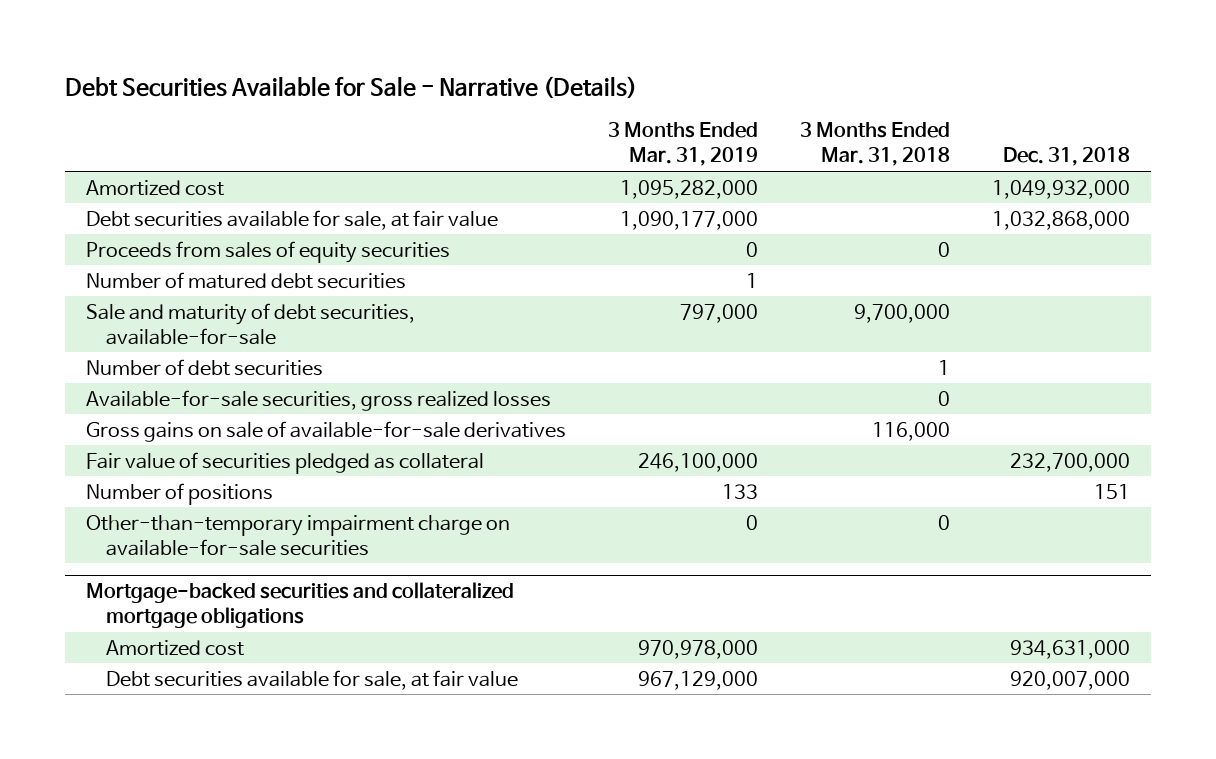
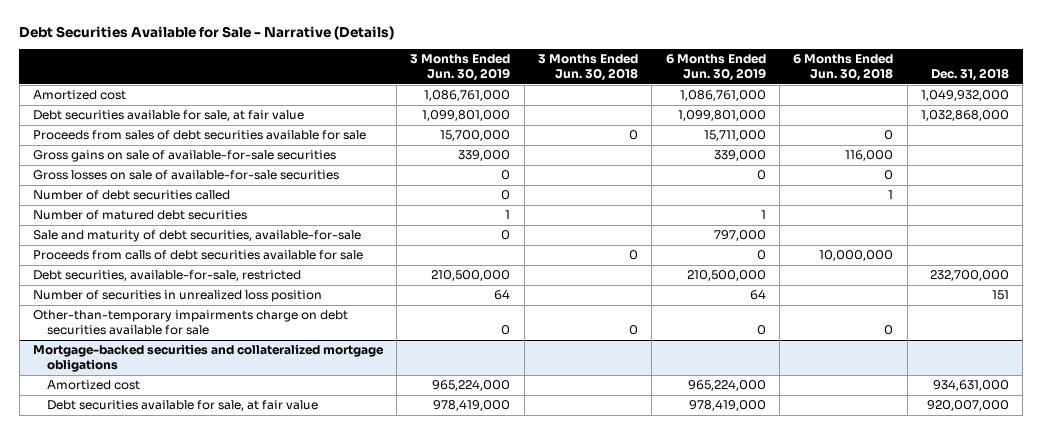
[607,122,758,167] 3 Months Ended Mar. 31, 2019 -> none
[799,122,950,167] 3 Months Ended Mar. 31, 2018 -> none
none -> [410,54,511,82] 3 Months Ended Jun. 30, 2019
none -> [538,54,639,82] 3 Months Ended Jun. 30, 2018
none -> [665,54,766,82] 6 Months Ended Jun. 30, 2019
none -> [793,54,894,82] 6 Months Ended Jun. 30, 2018
[85,240,450,263] Proceeds from sales of equity securities -> [32,130,366,141] Proceeds from sales of debt securities available for sale
none -> [32,150,336,163] Gross gains on sale of available-for-sale securities
none -> [32,170,339,181] Gross losses on sale of available-for-sale securities
none -> [32,190,230,201] Number of debt securities called
[85,358,323,376] Number of debt securities -> none
[85,389,551,411] Available-for-sale securities, gross realized losses -> none
[85,420,566,442] Gross gains on sale of available-for-sale derivatives -> none
none -> [32,250,363,261] Proceeds from calls of debt securities available for sale
[85,451,484,474] Fair value of securities pledged as collateral -> [32,270,301,282] Debt securities, available-for-sale, restricted
[85,482,273,505] Number of positions -> [32,290,322,303] Number of securities in unrealized loss position
[85,514,510,556] Other-than-temporary impairment charge on available-for-sale securities -> [32,310,348,336] Other-than-temporary impairments charge on debt securities available for sale

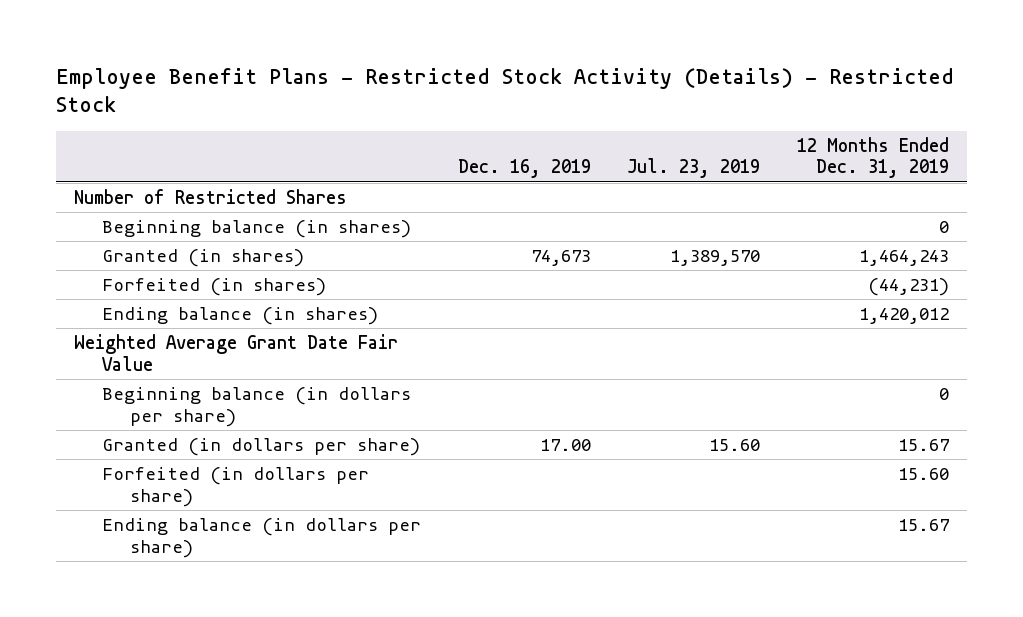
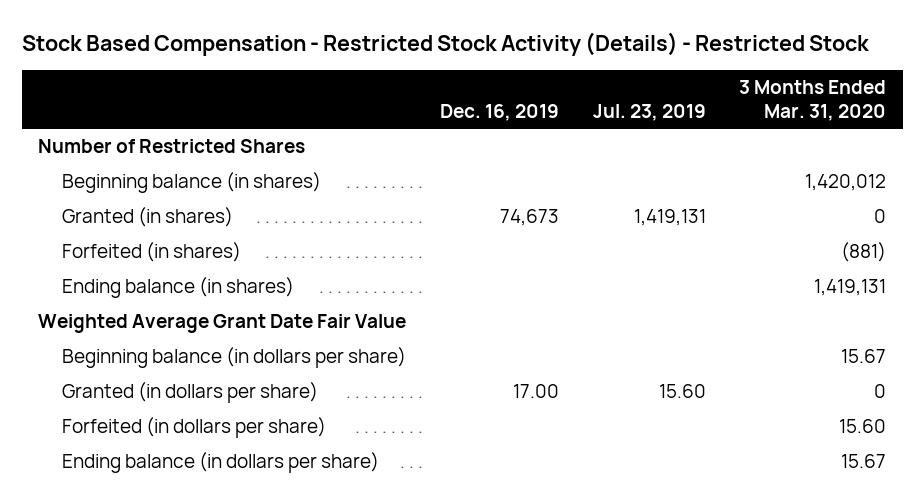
[55,68,954,113] Employee Benefit Plans - Restricted Stock Activity (Details) - Restricted Stock -> [21,31,869,56] Stock Based Compensation - Restricted Stock Activity (Details) - Restricted Stock
[796,136,949,179] 12 Months Ended Dec. 31, 2019 -> none
none -> [739,79,887,121] 3 Months Ended Mar. 31, 2020
[670,249,761,266] 1,389,570 -> [633,209,706,227] 1,419,131

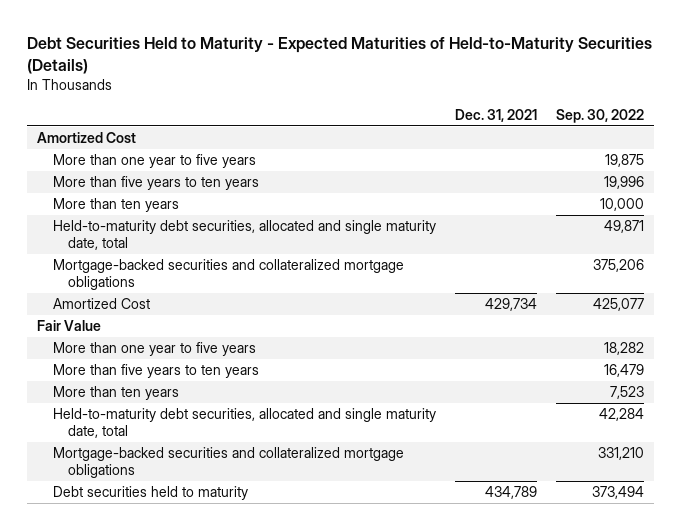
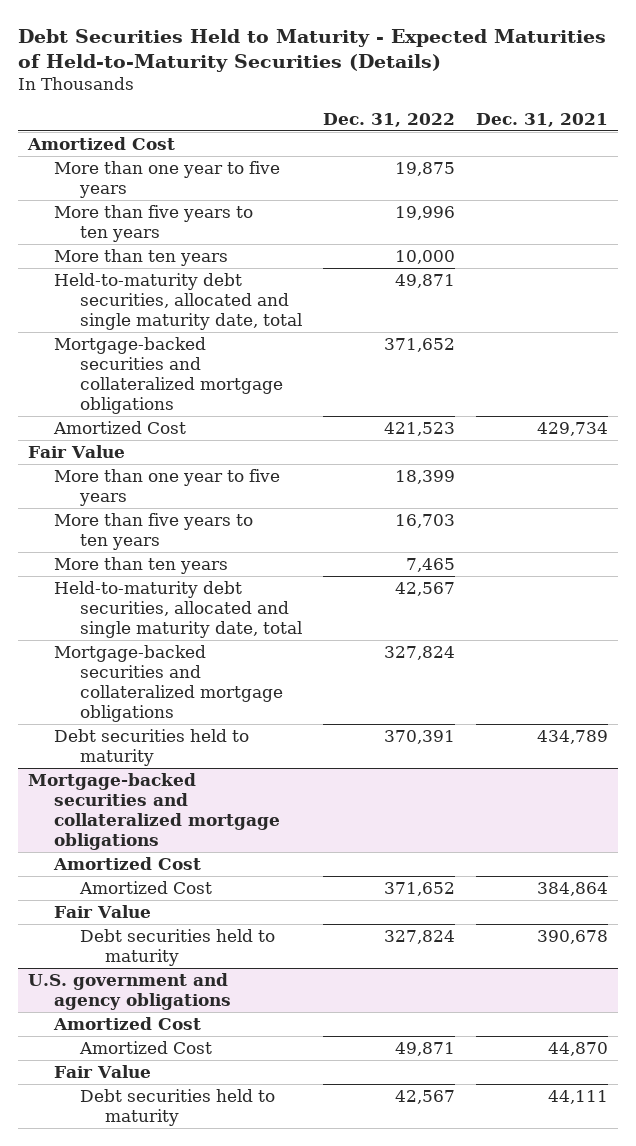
[555,109,644,124] Sep. 30, 2022 -> none
none -> [322,112,455,127] Dec. 31, 2022
none -> [28,773,280,851] Mortgage-backed securities and collateralized mortgage obligations
none -> [52,857,201,871] Amortized Cost
none -> [78,881,212,895] Amortized Cost
none -> [53,905,151,919] Fair Value
none -> [79,929,275,967] Debt securities held to maturity
none -> [28,973,231,1011] U.S. government and agency obligations
none -> [52,1017,201,1031] Amortized Cost
none -> [78,1041,212,1055] Amortized Cost
none -> [53,1065,151,1079] Fair Value
none -> [79,1089,275,1127] Debt securities held to maturity

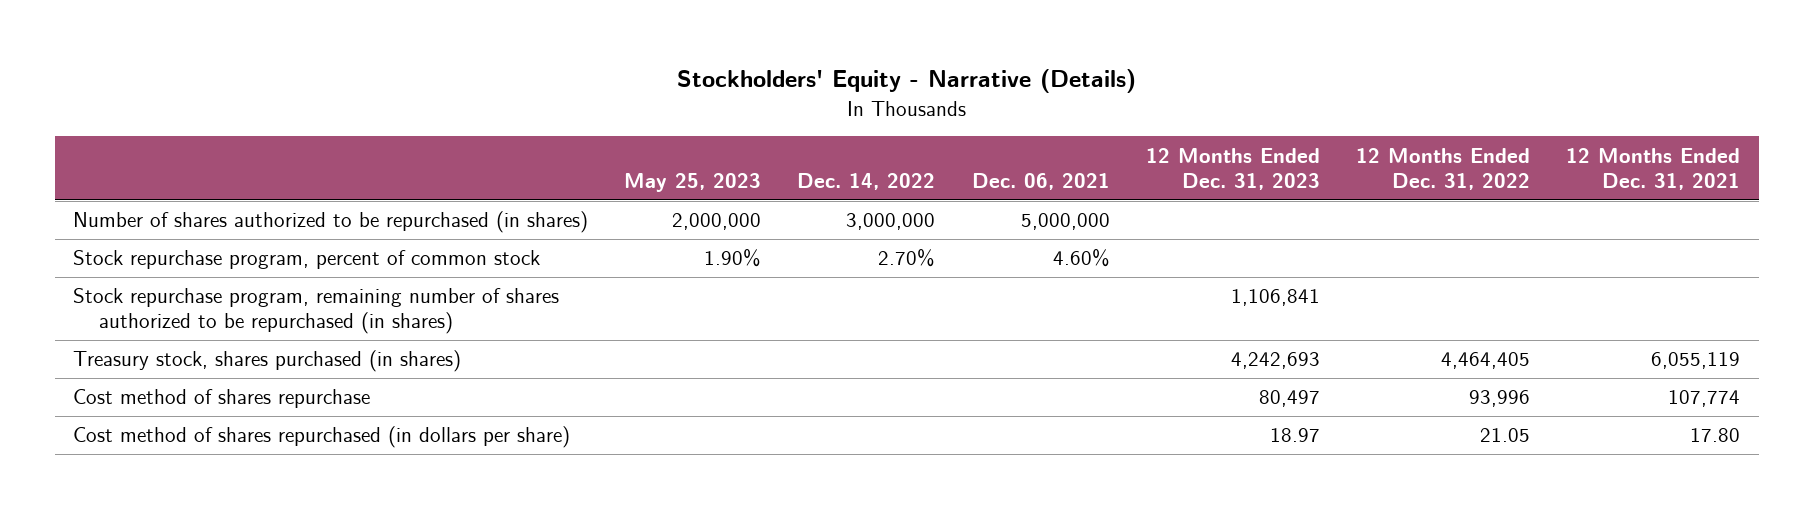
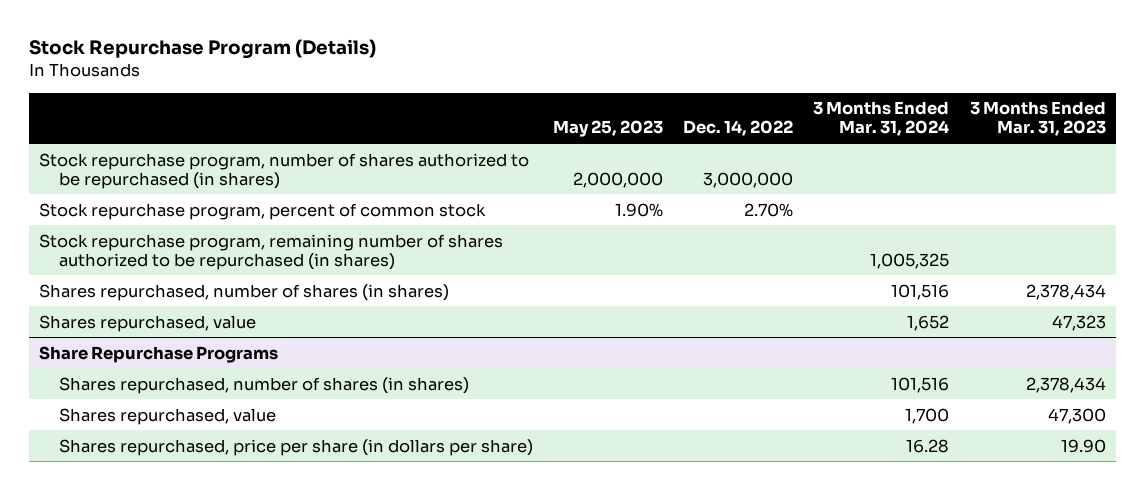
[676,69,1136,94] Stockholders' Equity - Narrative (Details) -> [29,39,377,60] Stock Repurchase Program (Details)
[971,172,1110,190] Dec. 06, 2021 -> none
[1145,147,1320,190] 12 Months Ended Dec. 31, 2023 -> none
[1356,147,1531,190] 12 Months Ended Dec. 31, 2022 -> none
[1566,147,1741,190] 12 Months Ended Dec. 31, 2021 -> none
none -> [813,101,950,137] 3 Months Ended Mar. 31, 2024
none -> [969,101,1106,137] 3 Months Ended Mar. 31, 2023
[72,211,588,234] Number of shares authorized to be repurchased (in shares) -> [39,152,530,189] Stock repurchase program, number of shares authorized to be repurchased (in shares)
[72,426,570,449] Cost method of shares repurchased (in dollars per share) -> none
[72,350,461,373] Treasury stock, shares purchased (in shares) -> [39,283,450,301] Shares repurchased, number of shares (in shares)
[72,389,370,409] Cost method of shares repurchase -> [39,314,257,332] Shares repurchased, value
none -> [39,345,279,363] Share Repurchase Programs
none -> [59,376,470,394] Shares repurchased, number of shares (in shares)
none -> [59,407,277,425] Shares repurchased, value
none -> [59,438,534,456] Shares repurchased, price per share (in dollars per share)

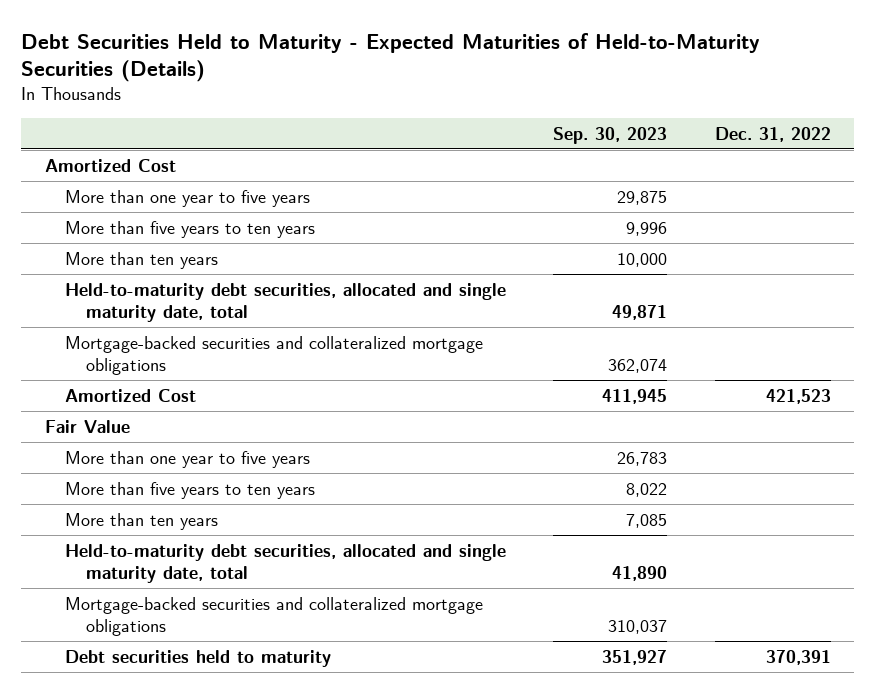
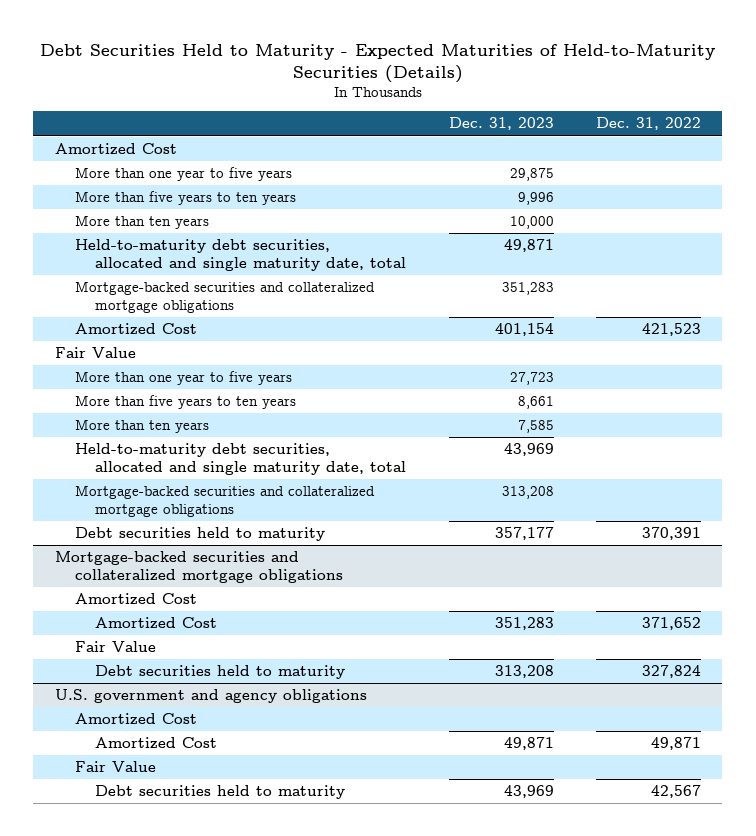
[553,126,668,144] Sep. 30, 2023 -> none
none -> [448,117,554,131] Dec. 31, 2023
none -> [54,551,343,583] Mortgage-backed securities and collateralized mortgage obligations
none -> [74,593,197,606] Amortized Cost
none -> [95,617,218,630] Amortized Cost
none -> [74,641,156,653] Fair Value
none -> [95,665,346,680] Debt securities held to maturity
none -> [54,689,367,704] U.S. government and agency obligations
none -> [74,713,197,726] Amortized Cost
none -> [95,737,218,750] Amortized Cost
none -> [74,761,156,773] Fair Value
none -> [95,785,346,800] Debt securities held to maturity

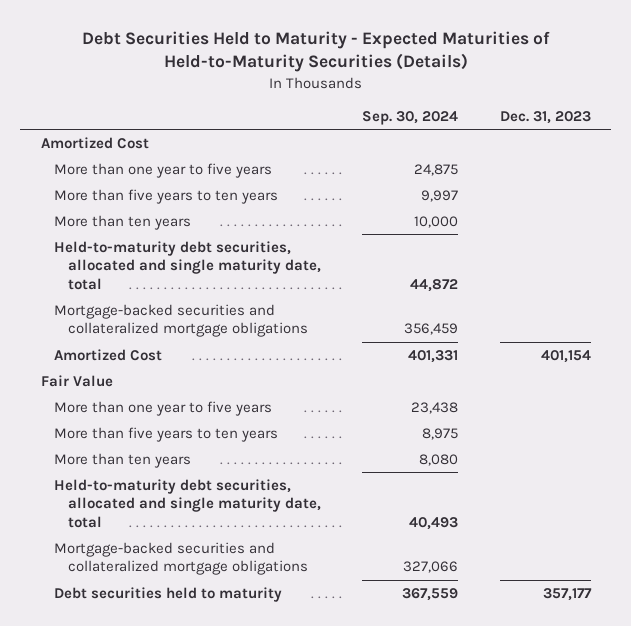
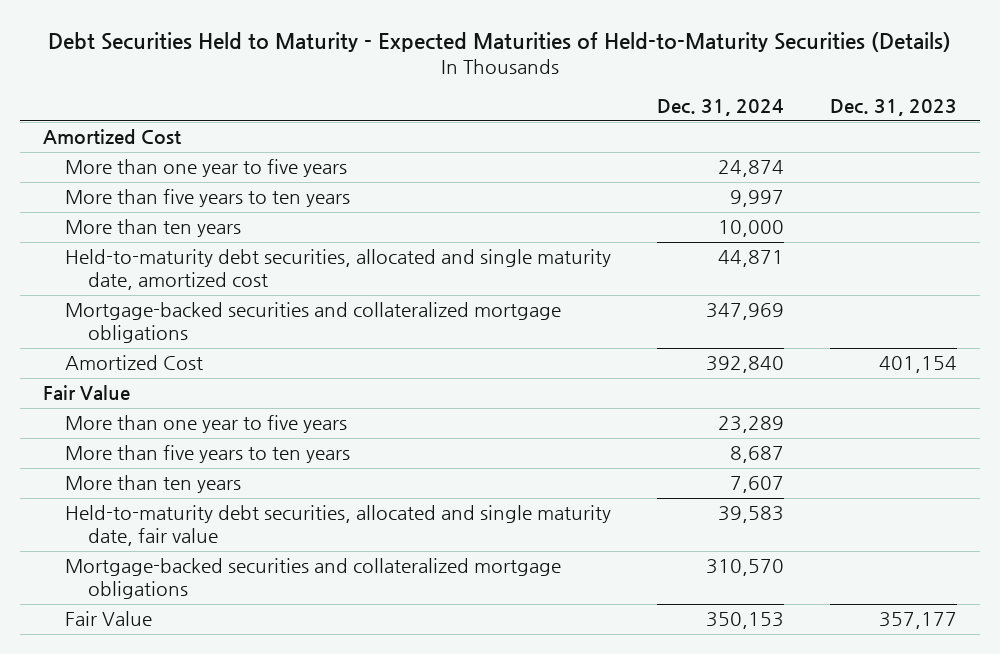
[362,110,459,125] Sep. 30, 2024 -> none
none -> [657,99,785,117] Dec. 31, 2024
[54,240,322,290] Held-to-maturity debt securities, allocated and single maturity date, total -> [65,249,612,291] Held-to-maturity debt securities, allocated and single maturity date, amortized cost
[54,478,322,528] Held-to-maturity debt securities, allocated and single maturity date, total -> [65,505,612,547] Held-to-maturity debt securities, allocated and single maturity date, fair value
[54,586,283,602] Debt securities held to maturity -> [65,611,153,627] Fair Value

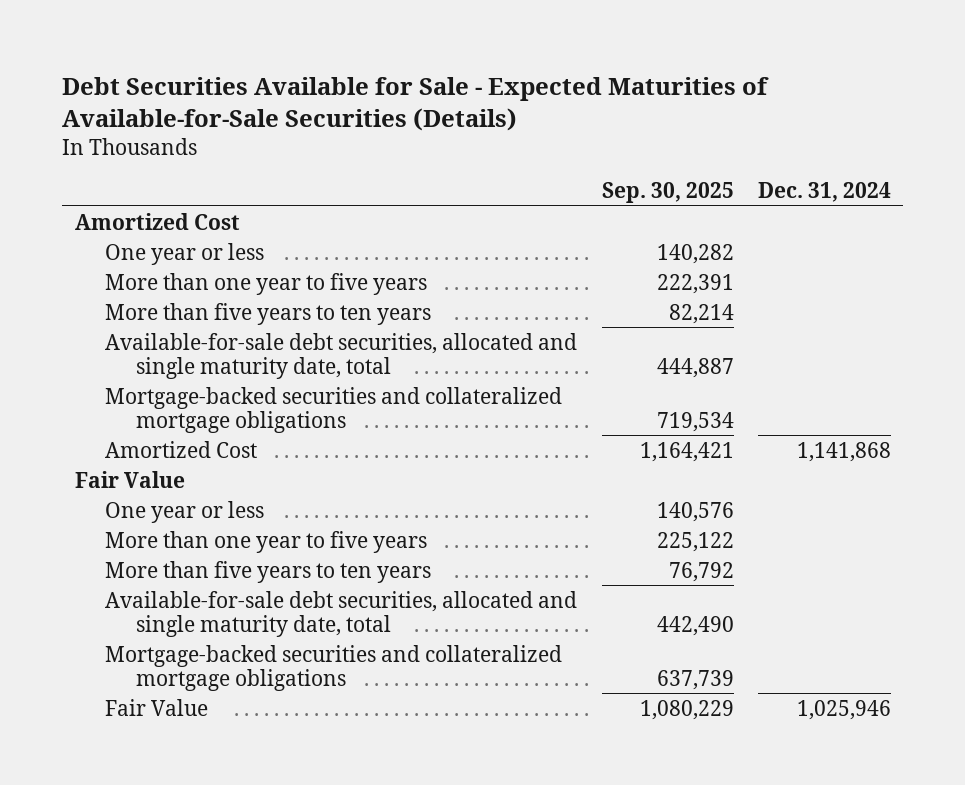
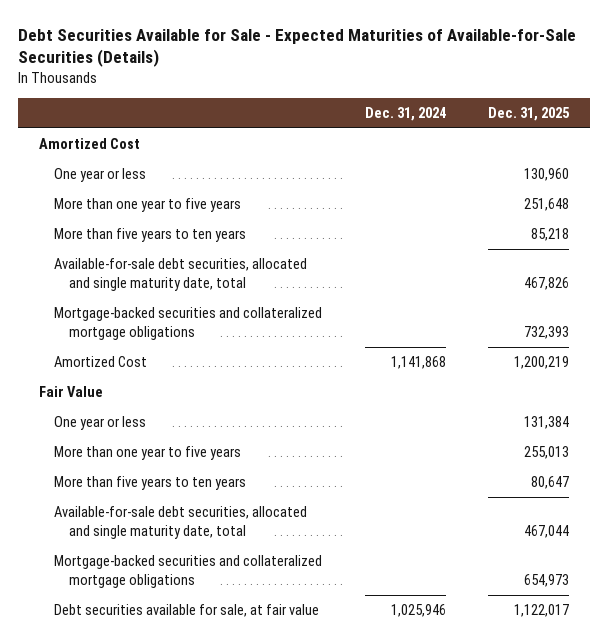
[601,182,734,204] Sep. 30, 2025 -> none
none -> [488,106,571,121] Dec. 31, 2025
[105,698,209,716] Fair Value -> [54,604,320,618] Debt securities available for sale, at fair value

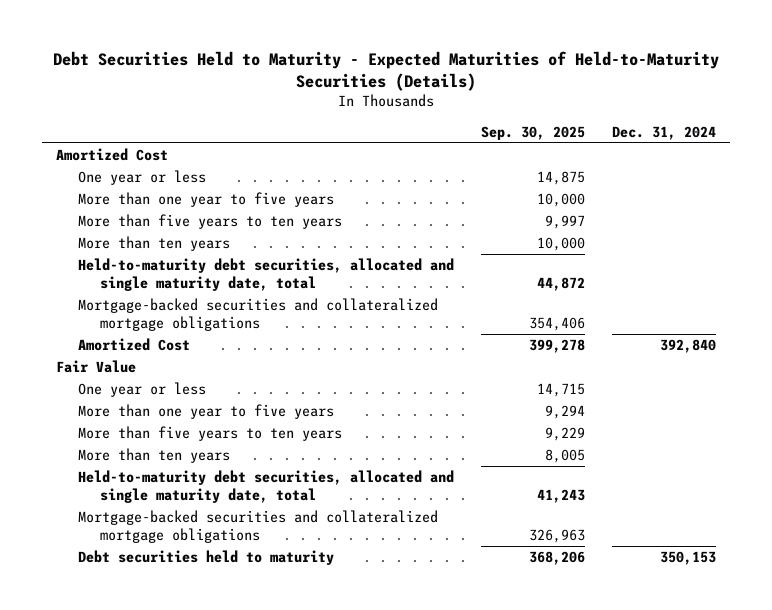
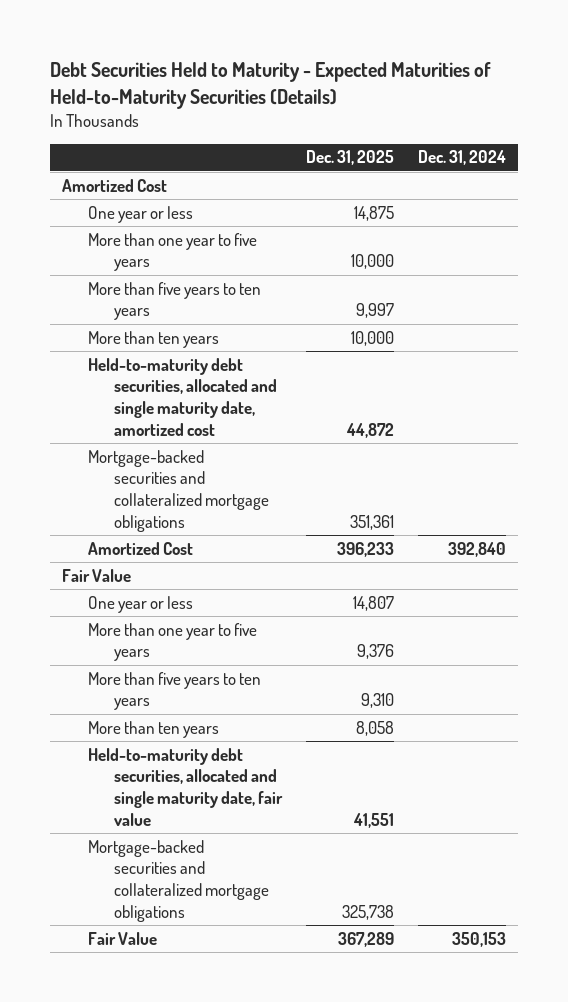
[481,125,586,140] Sep. 30, 2025 -> none
none -> [305,150,394,166] Dec. 31, 2025
[77,258,454,292] Held-to-maturity debt securities, allocated and single maturity date, total -> [88,357,277,436] Held-to-maturity debt securities, allocated and single maturity date, amortized cost
[77,470,454,504] Held-to-maturity debt securities, allocated and single maturity date, total -> [88,747,283,826] Held-to-maturity debt securities, allocated and single maturity date, fair value
[77,550,334,566] Debt securities held to maturity -> [88,931,158,945] Fair Value

